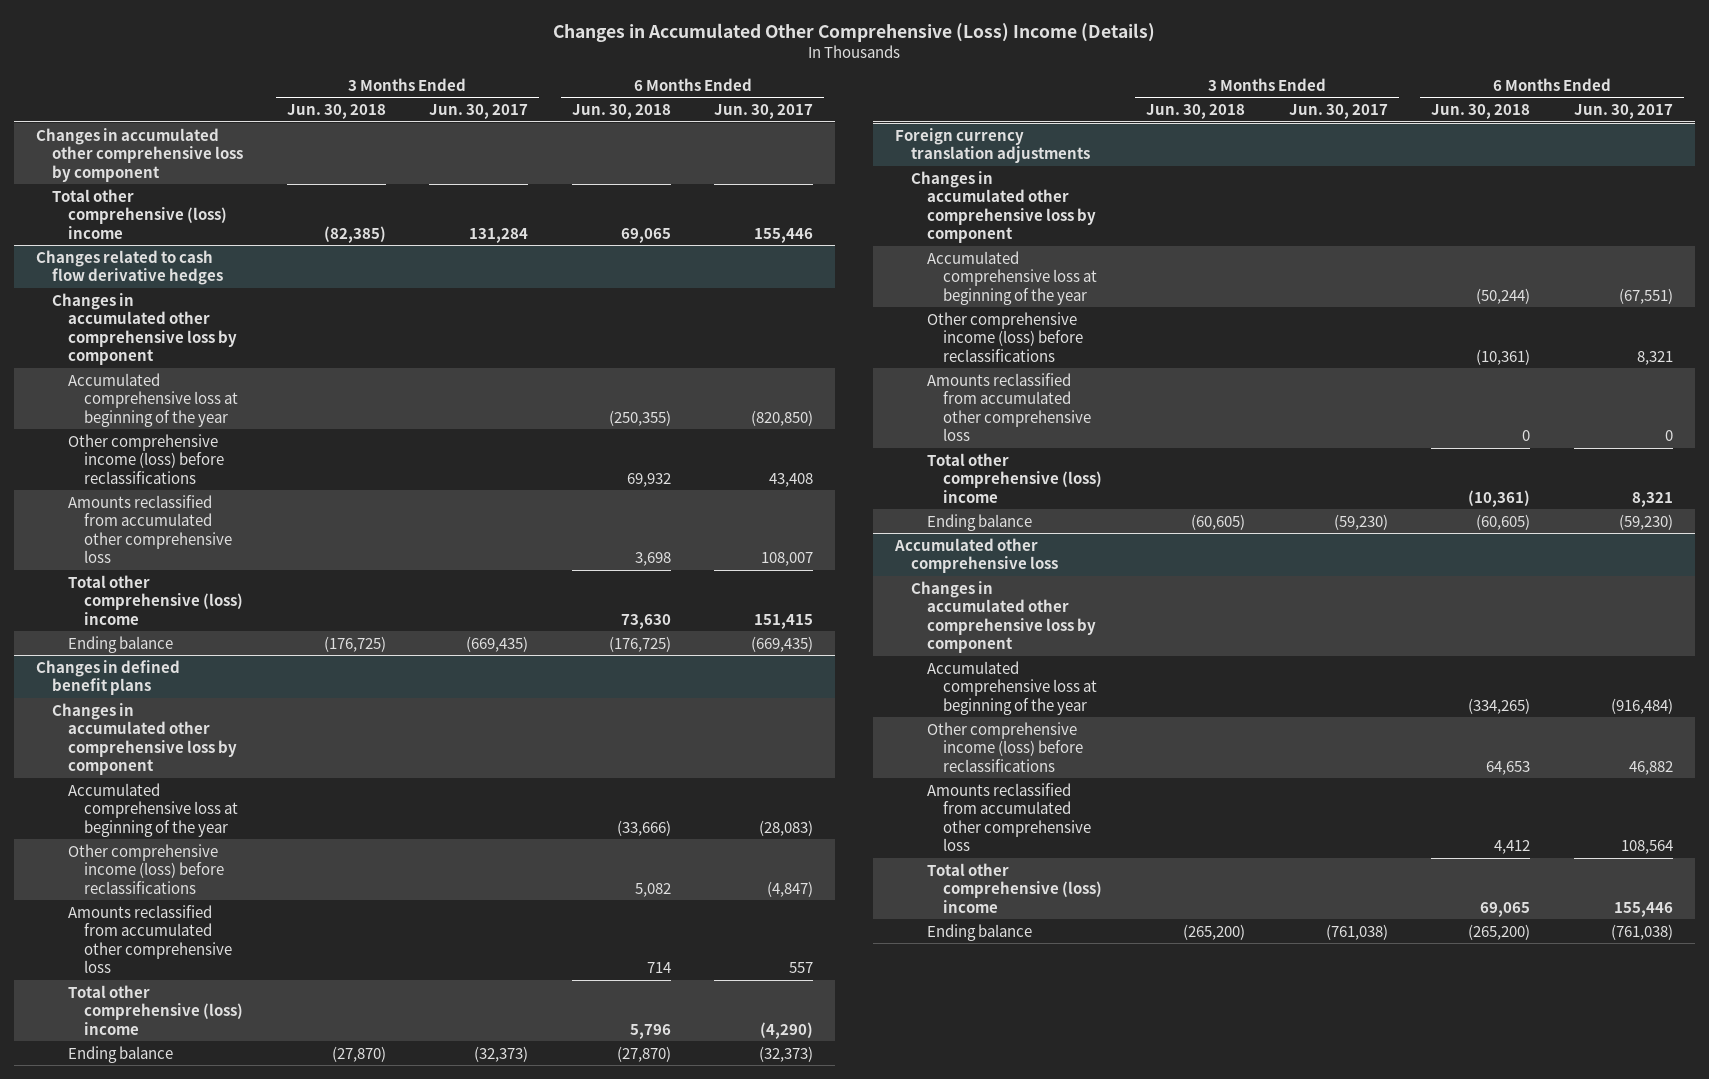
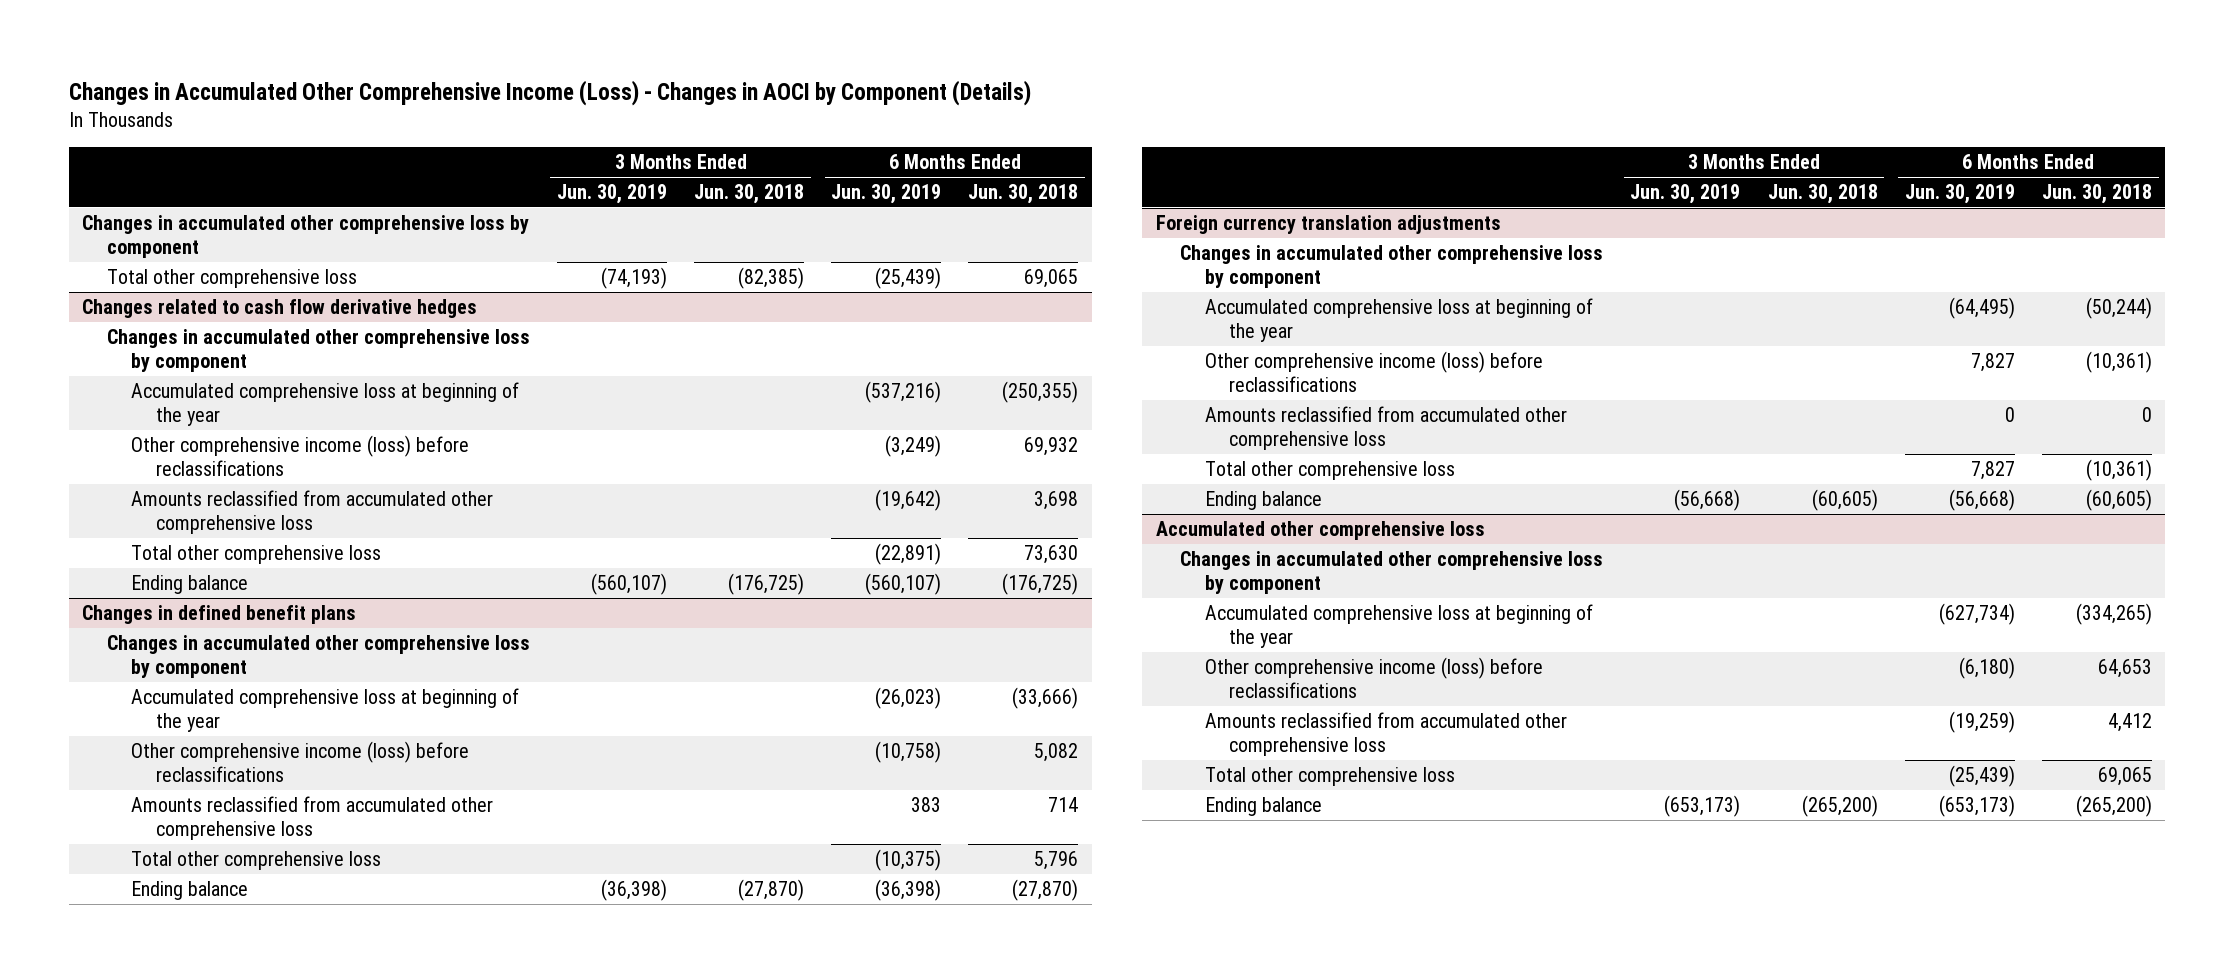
[553,22,1156,42] Changes in Accumulated Other Comprehensive (Loss) Income (Details) -> [68,80,1031,107] Changes in Accumulated Other Comprehensive Income (Loss) - Changes in AOCI by Component (Details)
[429,104,529,120] Jun. 30, 2017 -> none
[714,104,814,120] Jun. 30, 2017 -> none
none -> [556,184,667,205] Jun. 30, 2019
none -> [831,184,942,205] Jun. 30, 2019
[51,188,227,239] Total other comprehensive (loss) income -> [106,269,357,289] Total other comprehensive loss
[67,574,243,625] Total other comprehensive (loss) income -> [131,545,382,565] Total other comprehensive loss
[67,984,243,1035] Total other comprehensive (loss) income -> [131,851,382,871] Total other comprehensive loss
[927,452,1103,503] Total other comprehensive (loss) income -> [1204,461,1455,481] Total other comprehensive loss
[927,862,1103,913] Total other comprehensive (loss) income -> [1204,767,1455,787] Total other comprehensive loss

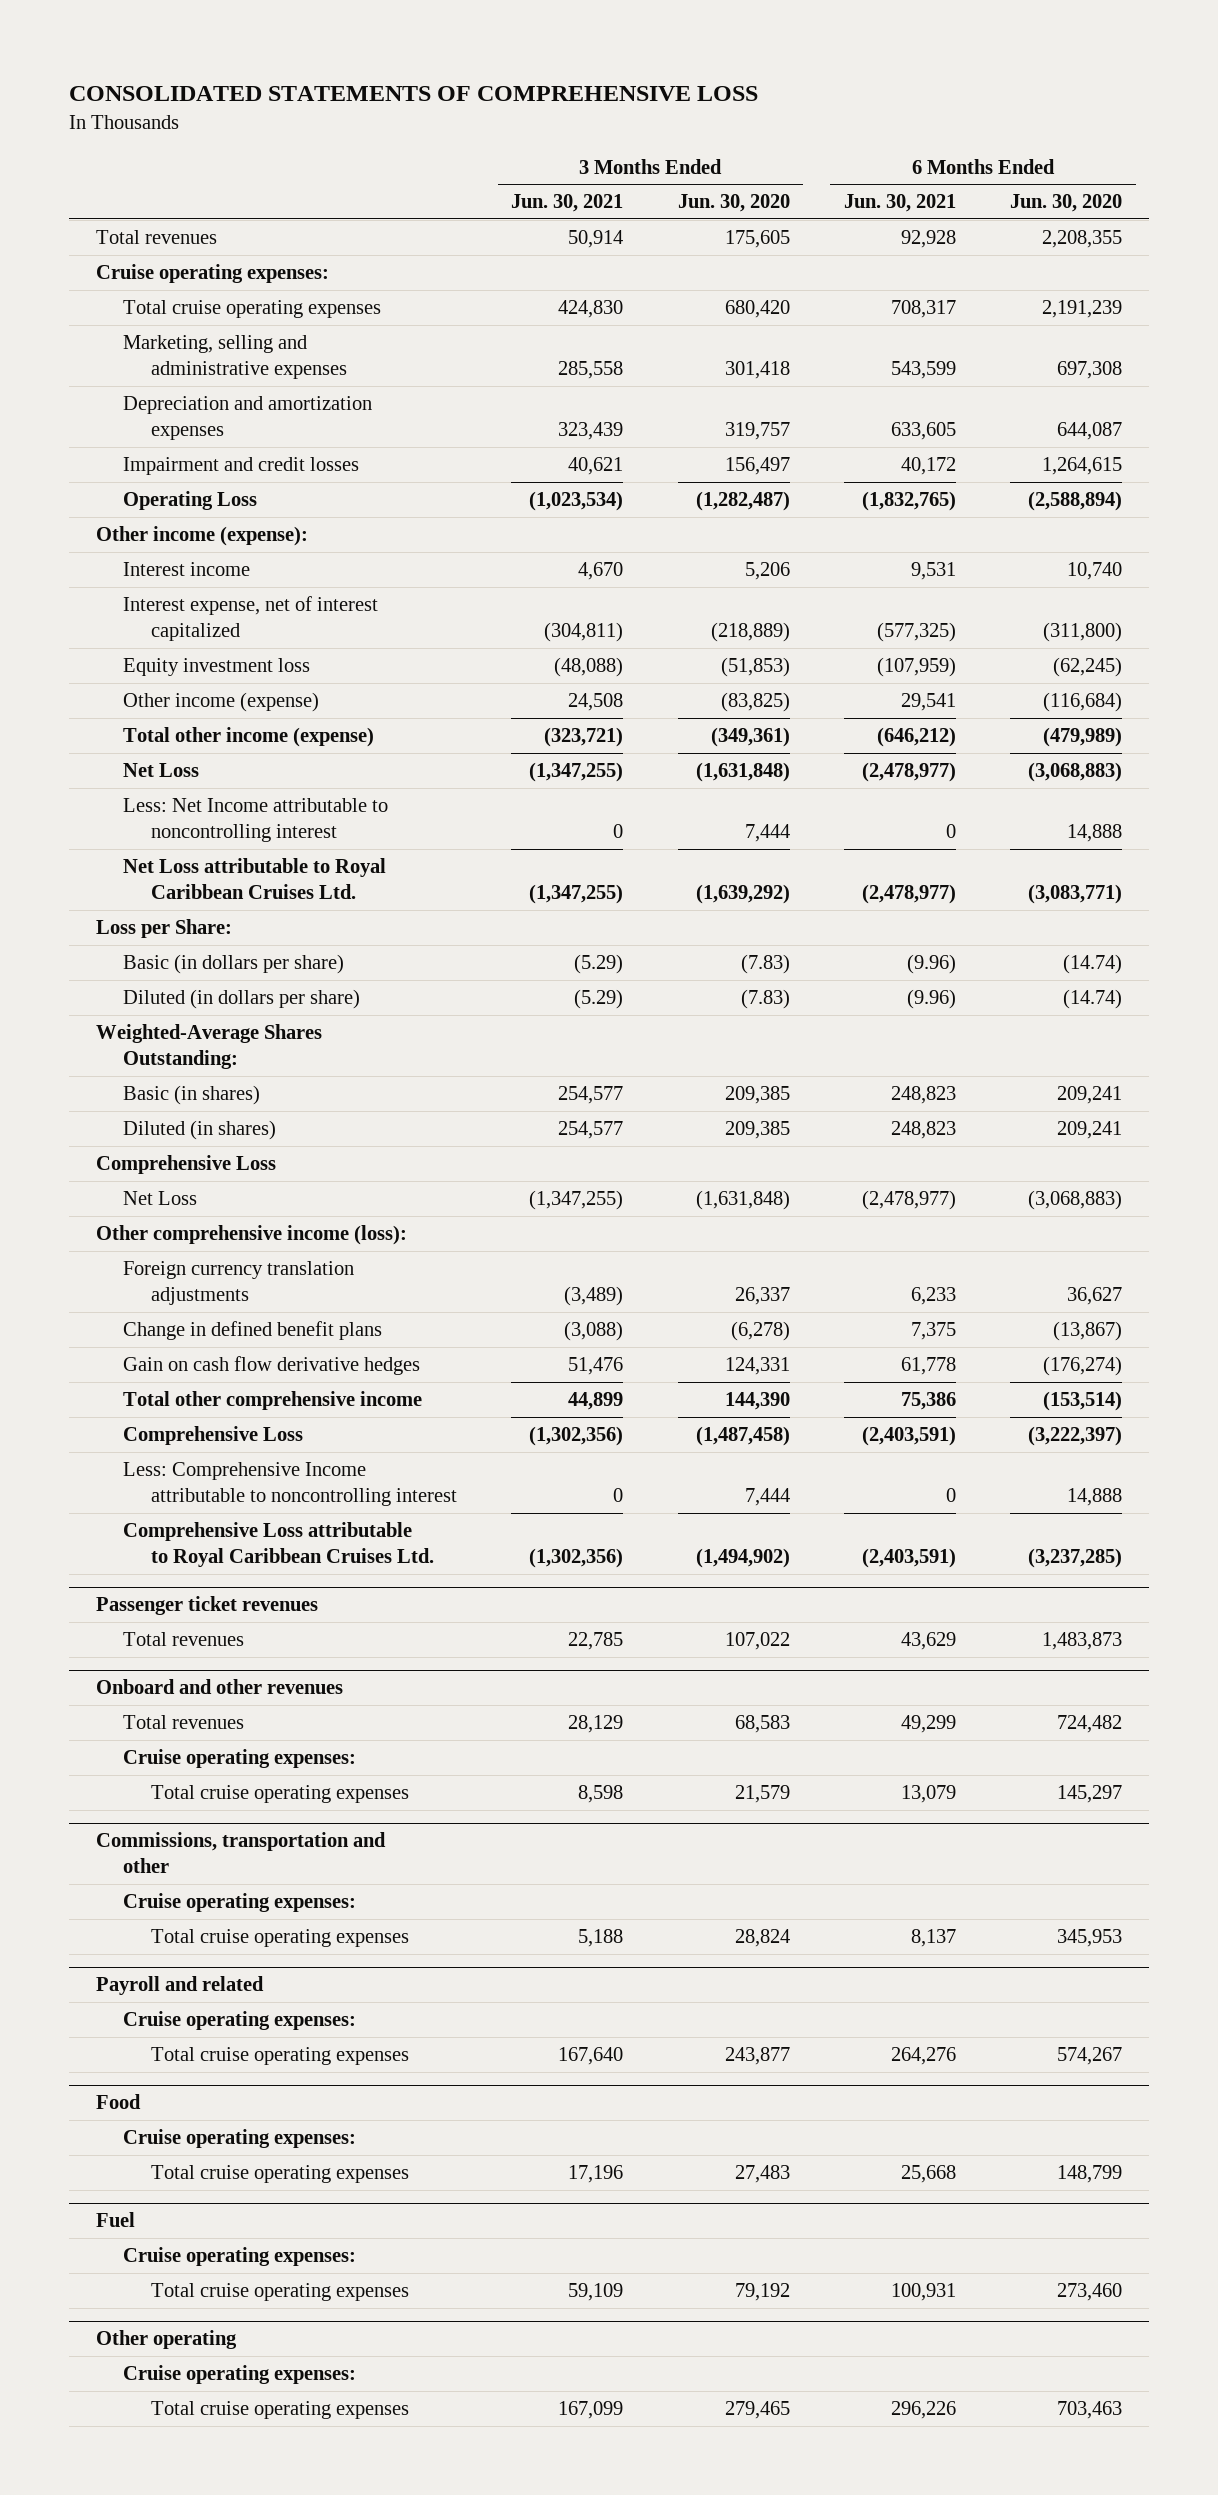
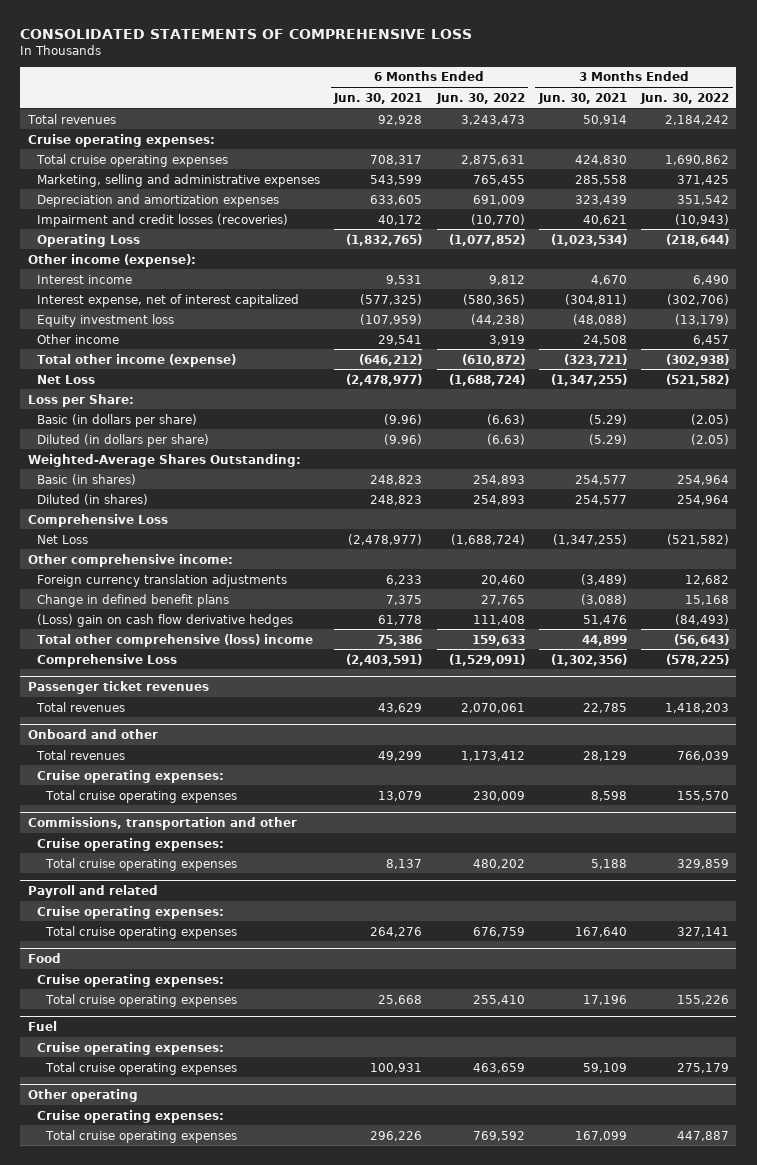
[677,194,790,213] Jun. 30, 2020 -> none
[1010,194,1123,213] Jun. 30, 2020 -> none
none -> [435,92,525,104] Jun. 30, 2022
none -> [640,92,730,104] Jun. 30, 2022
[123,457,360,476] Impairment and credit losses -> [36,213,288,227] Impairment and credit losses (recoveries)
[123,692,320,713] Other income (expense) -> [36,333,119,344] Other income
[123,798,389,843] Less: Net Income attributable to noncontrolling interest -> none
[123,858,387,900] Net Loss attributable to Royal Caribbean Cruises Ltd. -> none
[95,1225,407,1246] Other comprehensive income (loss): -> [27,553,233,567] Other comprehensive income:
[123,1356,421,1376] Gain on cash flow derivative hedges -> [36,613,293,627] (Loss) gain on cash flow derivative hedges
[123,1391,423,1411] Total other comprehensive income -> [36,633,313,647] Total other comprehensive (loss) income
[123,1462,457,1507] Less: Comprehensive Income attributable to noncontrolling interest -> none
[123,1522,434,1568] Comprehensive Loss attributable to Royal Caribbean Cruises Ltd. -> none
[95,1679,343,1695] Onboard and other revenues -> [27,728,158,739] Onboard and other

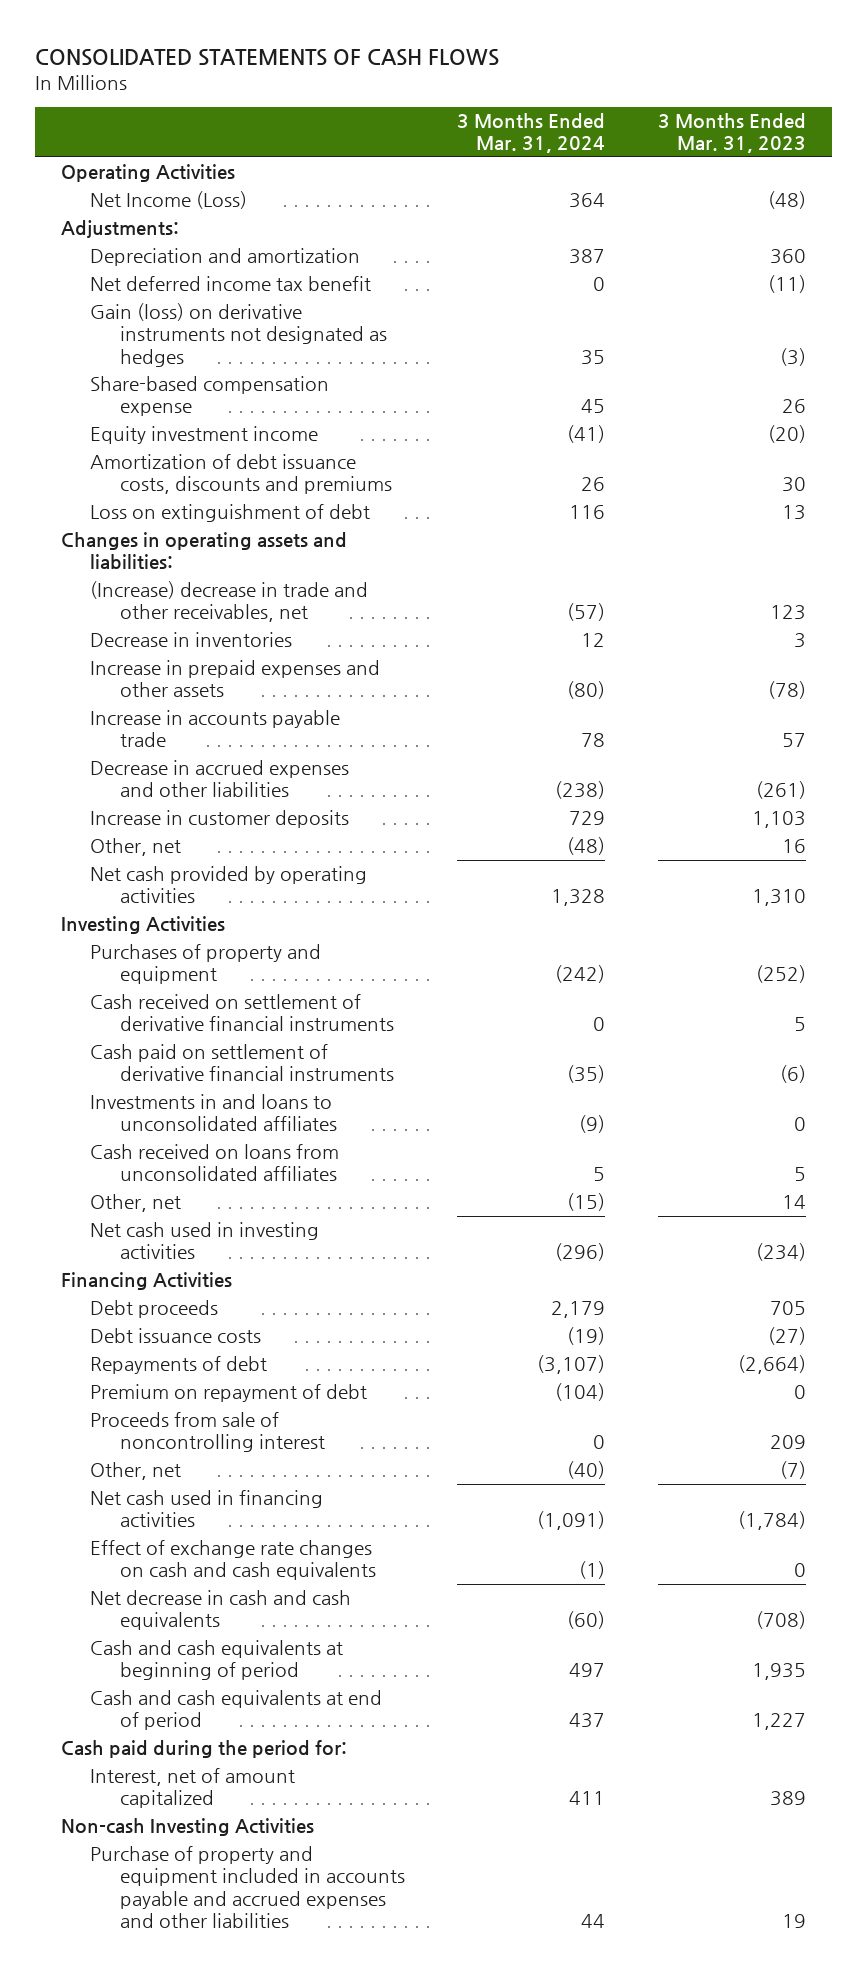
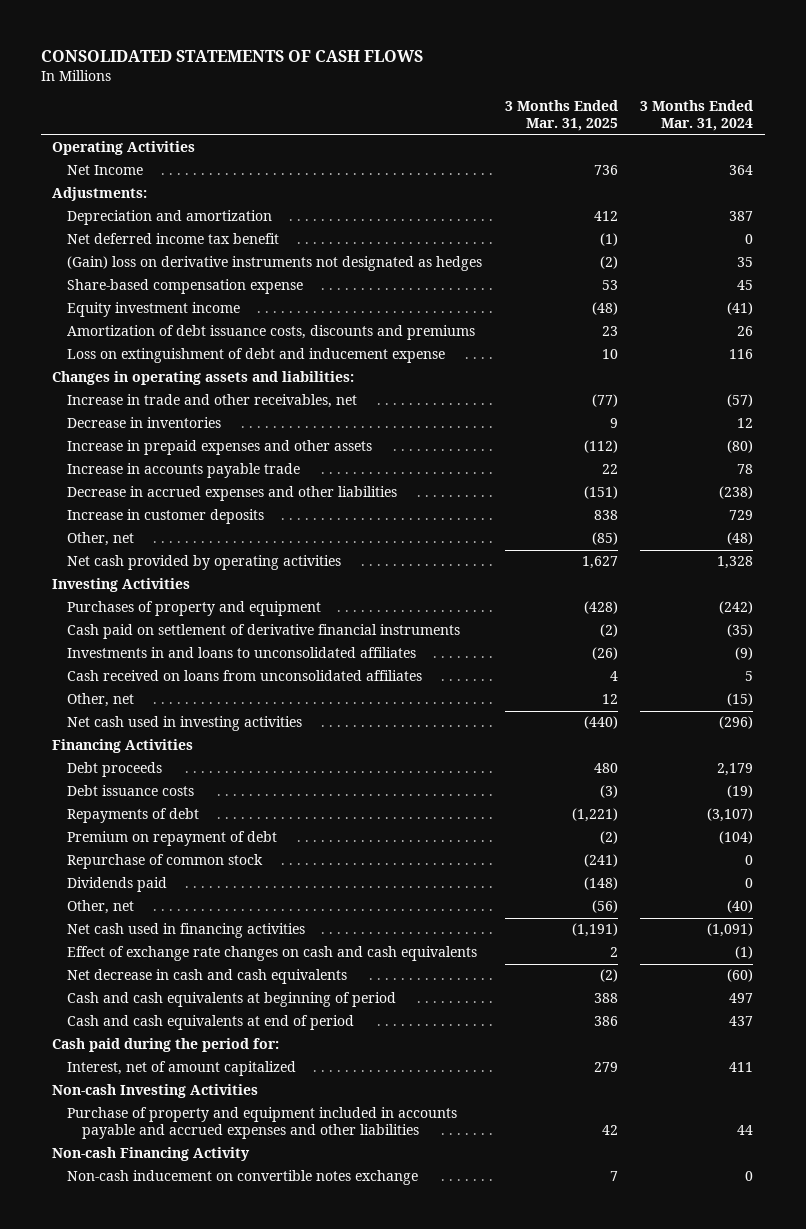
[657,113,806,154] 3 Months Ended Mar. 31, 2023 -> none
none -> [504,100,618,132] 3 Months Ended Mar. 31, 2025
[90,191,248,210] Net Income (Loss) -> [67,165,144,176] Net Income
[90,303,387,367] Gain (loss) on derivative instruments not designated as hedges -> [67,256,483,272] (Gain) loss on derivative instruments not designated as hedges
[90,504,371,523] Loss on extinguishment of debt -> [67,348,446,364] Loss on extinguishment of debt and inducement expense
[90,581,369,623] (Increase) decrease in trade and other receivables, net -> [67,394,358,409] Increase in trade and other receivables, net
[90,994,394,1032] Cash received on settlement of derivative financial instruments -> none
[90,1412,325,1453] Proceeds from sale of noncontrolling interest -> none
none -> [67,854,264,870] Repurchase of common stock
none -> [67,877,168,893] Dividends paid
none -> [52,1147,251,1162] Non-cash Financing Activity
none -> [67,1170,419,1186] Non-cash inducement on convertible notes exchange

